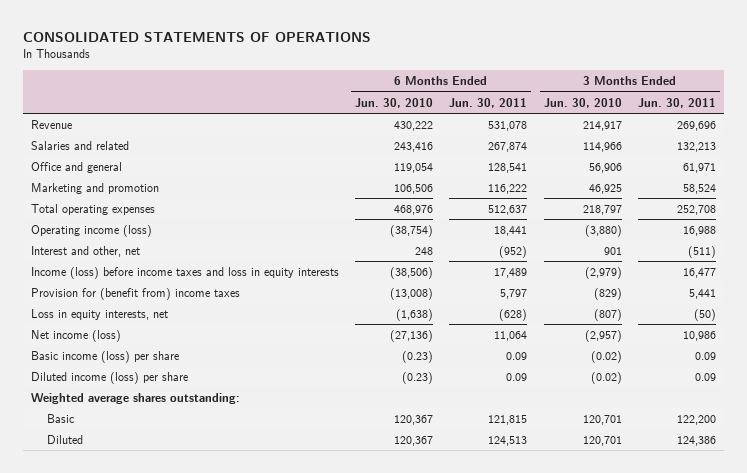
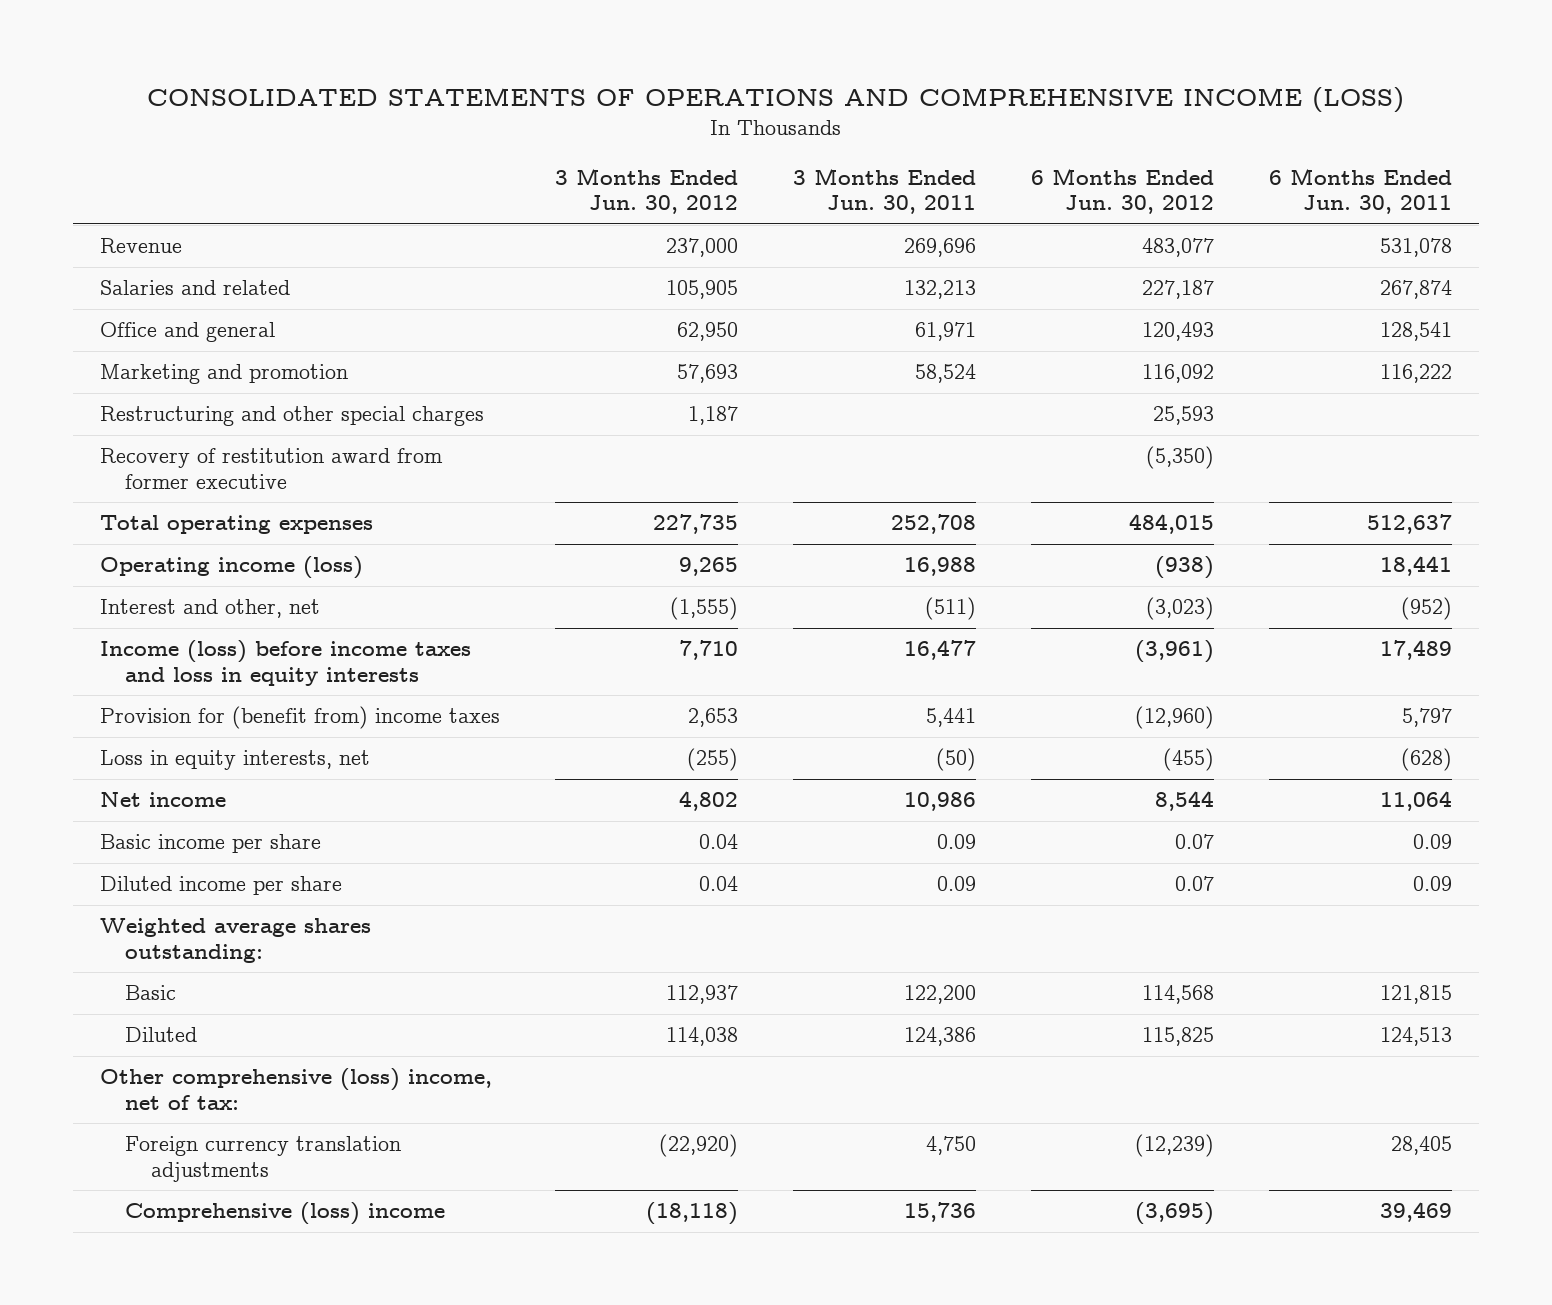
[22,31,371,42] CONSOLIDATED STATEMENTS OF OPERATIONS -> [146,86,1404,113] CONSOLIDATED STATEMENTS OF OPERATIONS AND COMPREHENSIVE INCOME (LOSS)
[355,97,434,108] Jun. 30, 2010 -> none
[543,97,622,108] Jun. 30, 2010 -> none
none -> [554,167,738,215] 3 Months Ended Jun. 30, 2012
none -> [1030,167,1214,215] 6 Months Ended Jun. 30, 2012
none -> [100,406,485,427] Restructuring and other special charges
none -> [100,448,444,489] Recovery of restitution award from former executive
[30,329,121,342] Net income (loss) -> [100,792,227,808] Net income
[30,350,179,363] Basic income (loss) per share -> [100,834,322,854] Basic income per share
[30,371,188,384] Diluted income (loss) per share -> [100,876,343,896] Diluted income per share
none -> [100,1068,493,1110] Other comprehensive (loss) income, net of tax:
none -> [125,1136,402,1182] Foreign currency translation adjustments
none -> [125,1202,446,1226] Comprehensive (loss) income

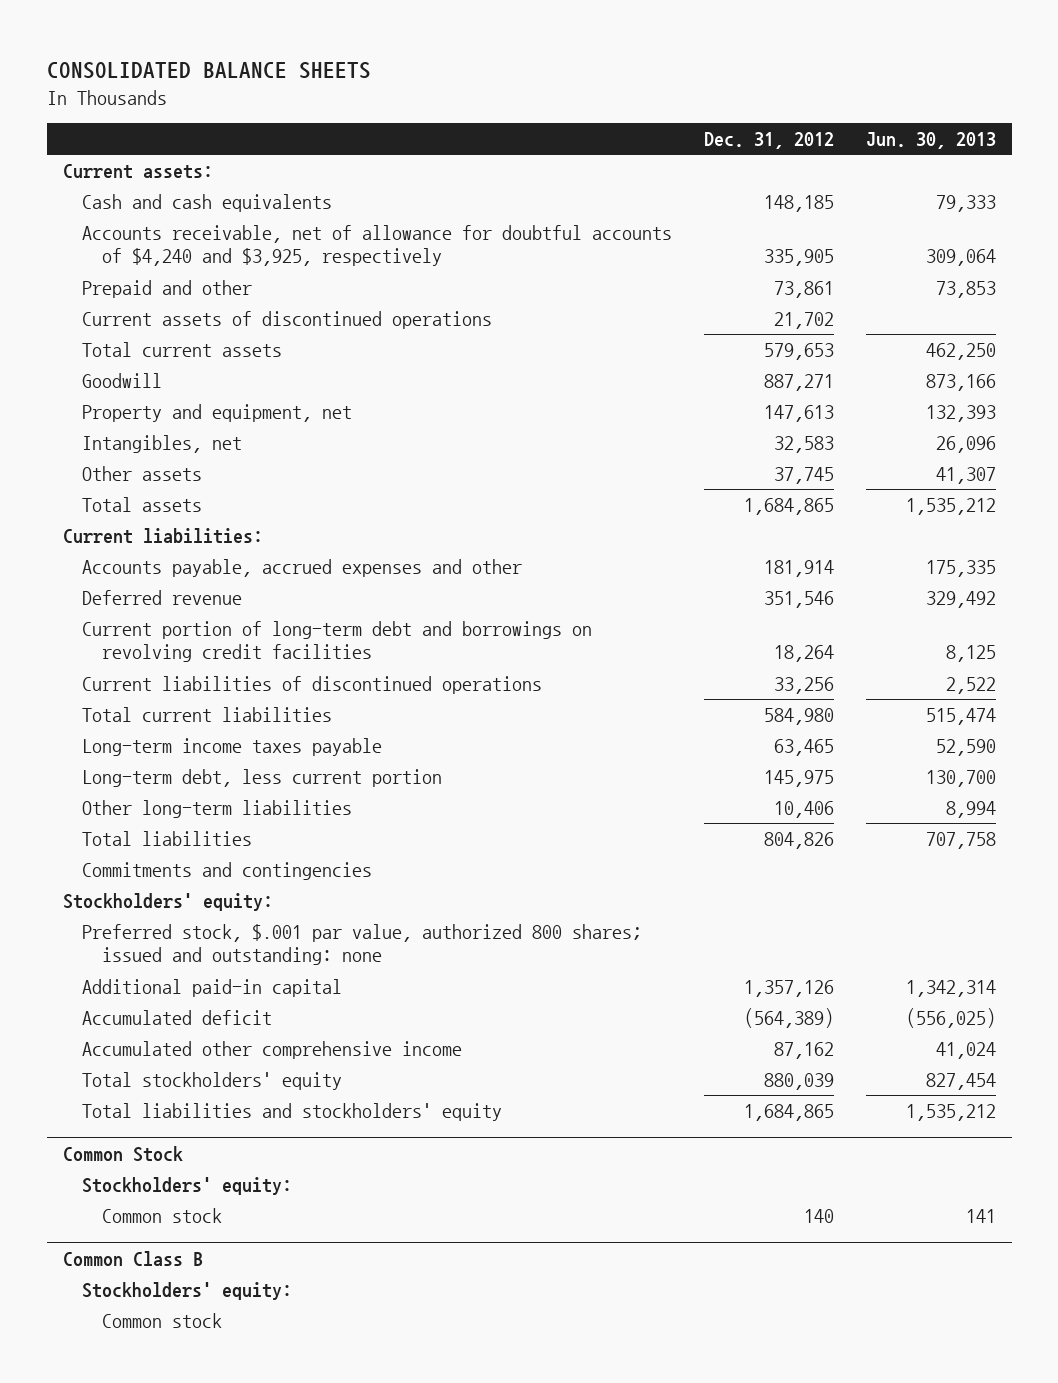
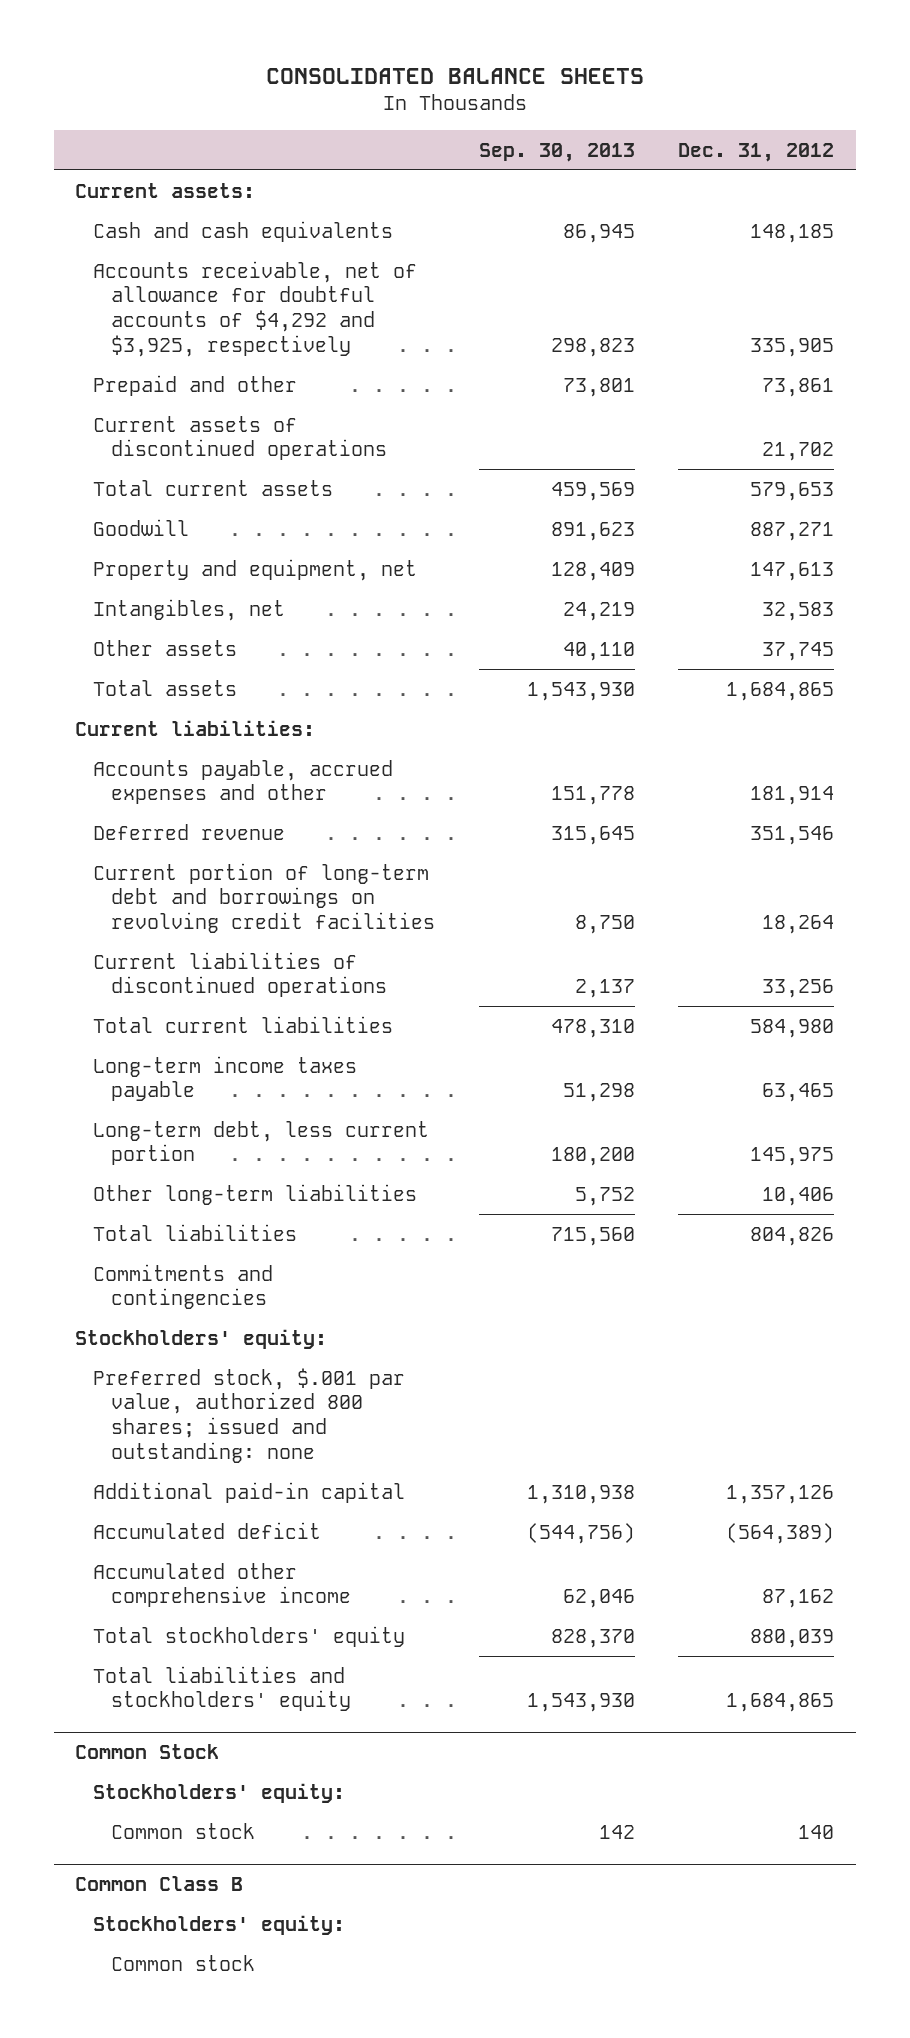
[865,131,996,149] Jun. 30, 2013 -> none
none -> [478,142,635,162] Sep. 30, 2013
[82,224,673,267] Accounts receivable, net of allowance for doubtful accounts of $4,240 and $3,925, respectively -> [93,260,418,358] Accounts receivable, net of allowance for doubtful accounts of $4,292 and $3,925, respectively

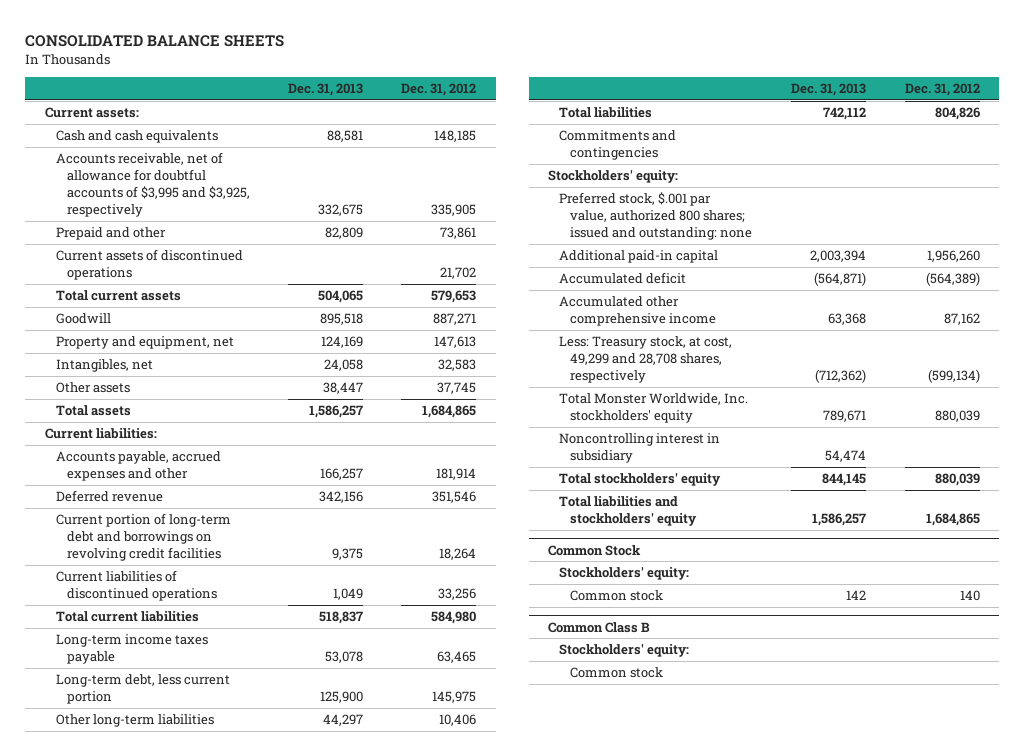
[478,142,635,162] Sep. 30, 2013 -> none
none -> [288,83,364,97] Dec. 31, 2013
[93,260,418,358] Accounts receivable, net of allowance for doubtful accounts of $4,292 and $3,925, respectively -> [55,152,251,218] Accounts receivable, net of allowance for doubtful accounts of $3,995 and $3,925, respectively
[726,1484,835,1504] 1,357,126 -> [926,250,980,263] 1,956,260
none -> [558,336,732,384] Less: Treasury stock, at cost, 49,299 and 28,708 shares, respectively
none -> [558,393,748,424] Total Monster Worldwide, Inc. stockholders' equity
none -> [558,433,720,464] Noncontrolling interest in subsidiary

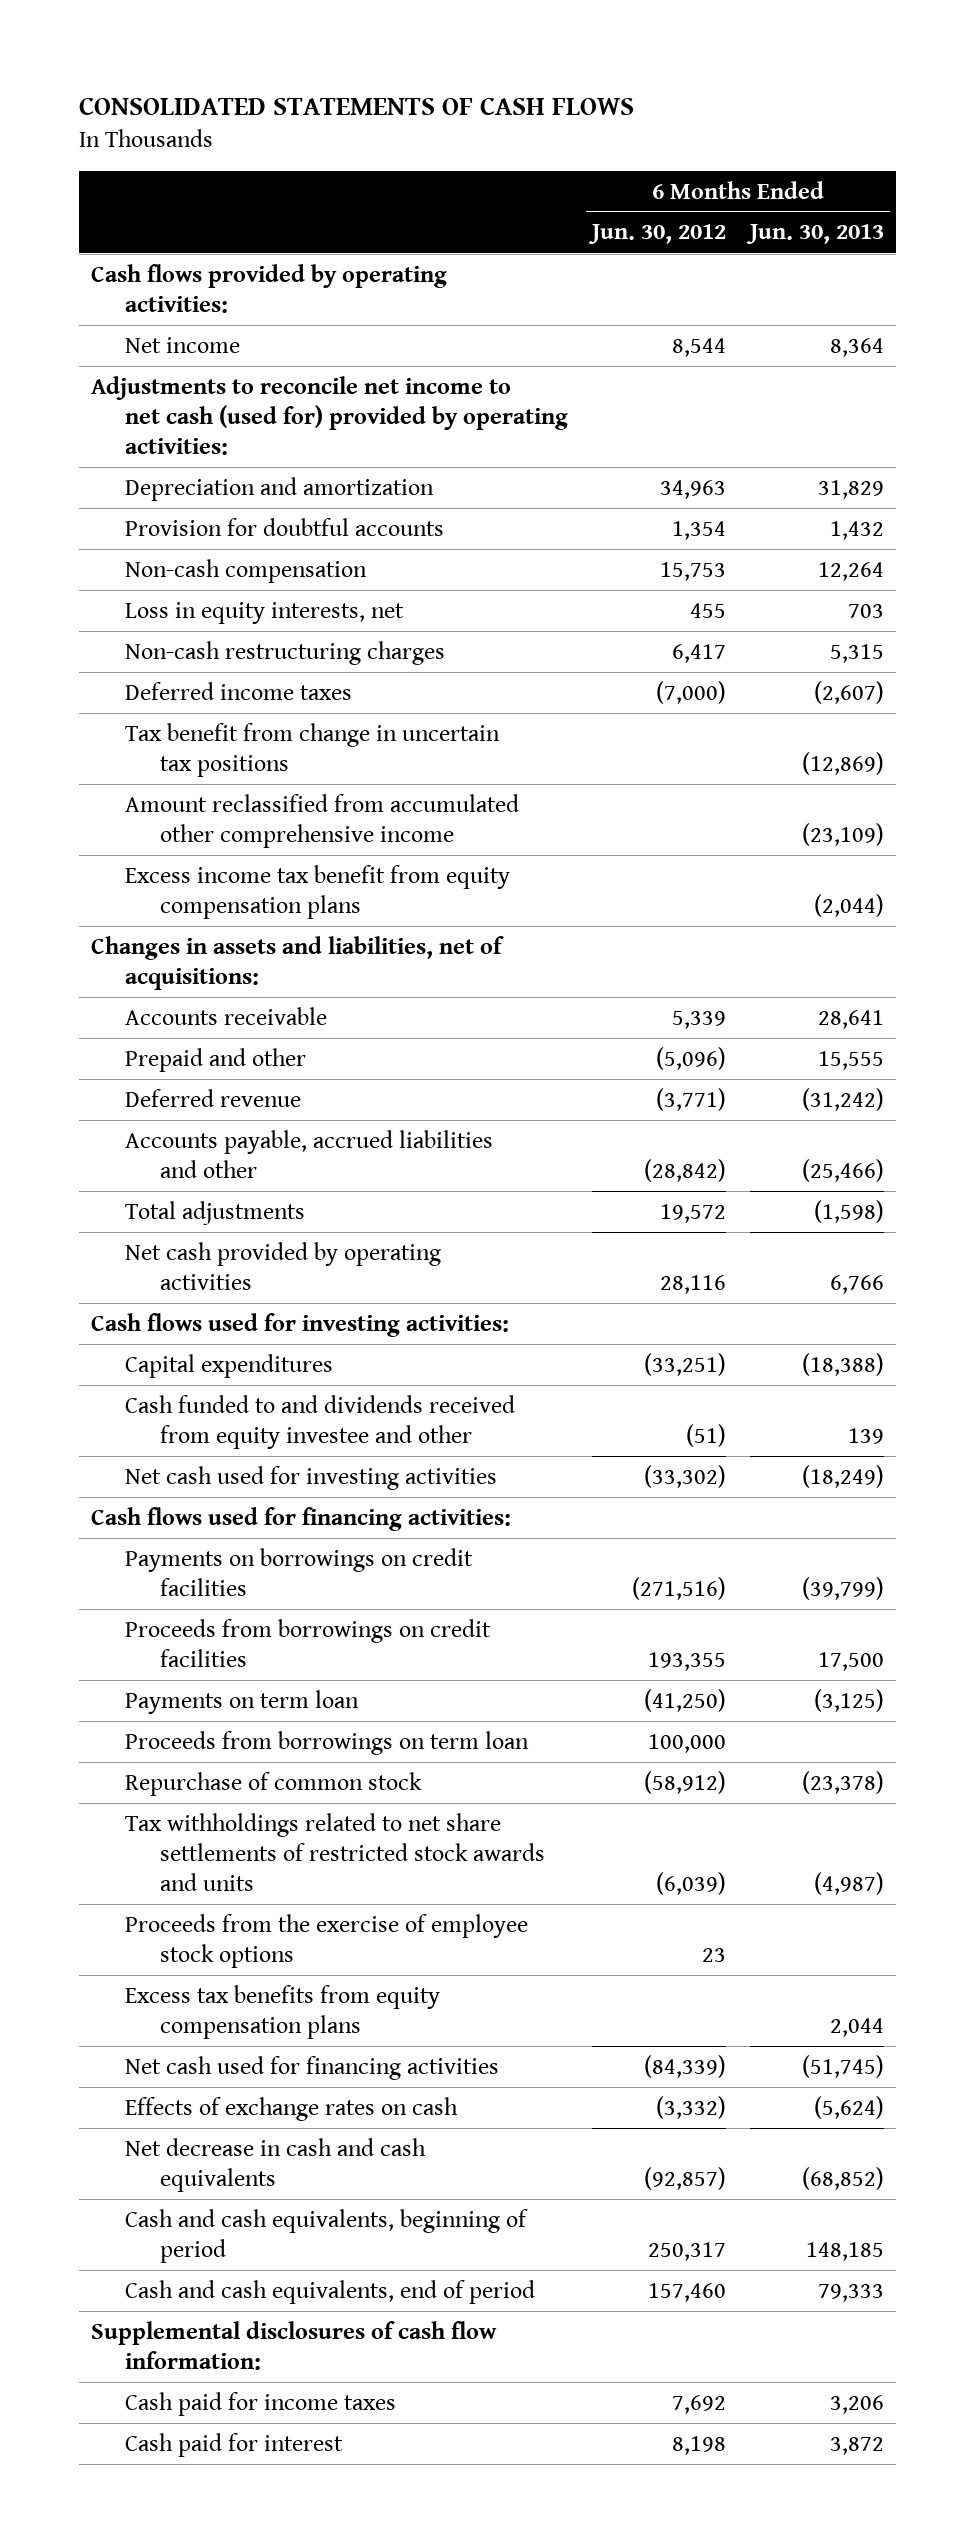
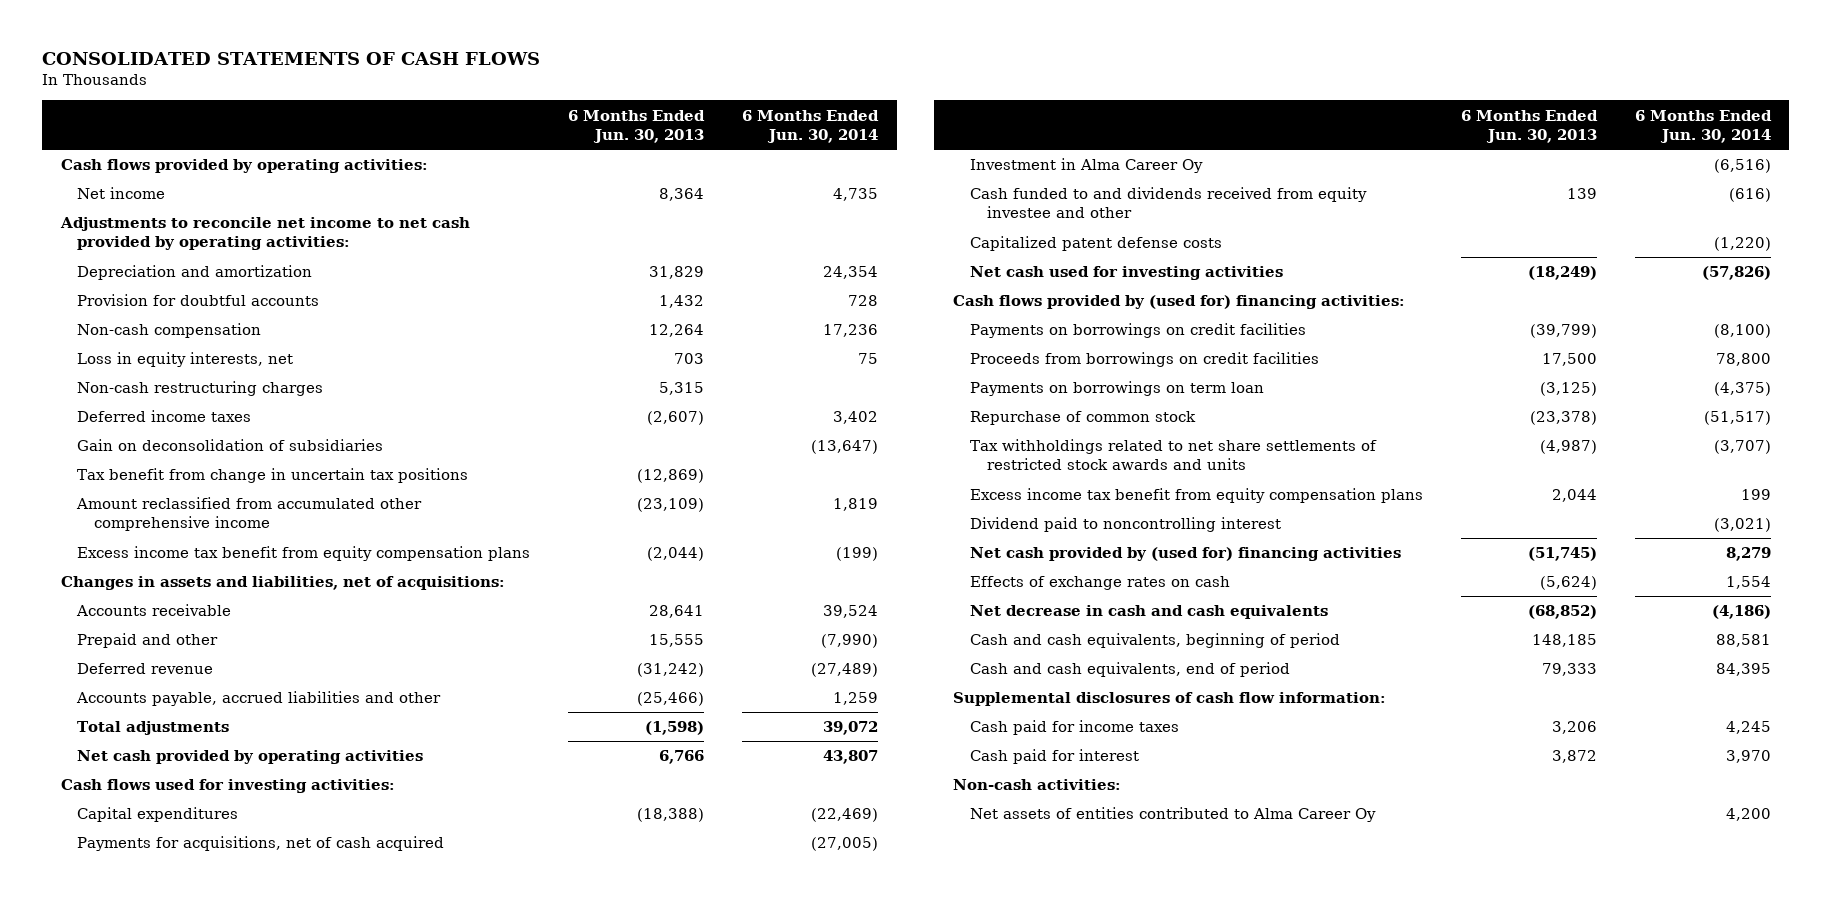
[587,224,726,245] Jun. 30, 2012 -> none
none -> [741,109,879,143] 6 Months Ended Jun. 30, 2014
[90,375,569,455] Adjustments to reconcile net income to net cash (used for) provided by operating activities: -> [59,217,470,251] Adjustments to reconcile net income to net cash provided by operating activities:
none -> [77,439,384,452] Gain on deconsolidation of subsidiaries
none -> [77,836,445,852] Payments for acquisitions, net of cash acquired
none -> [969,158,1203,174] Investment in Alma Career Oy
none -> [969,236,1222,252] Capitalized patent defense costs
[90,1506,511,1531] Cash flows used for financing activities: -> [953,295,1406,310] Cash flows provided by (used for) financing activities:
[125,1730,530,1755] Proceeds from borrowings on term loan -> none
[125,1689,360,1714] Payments on term loan -> [969,381,1264,397] Payments on borrowings on term loan
[125,1913,529,1968] Proceeds from the exercise of employee stock options -> none
[125,1984,441,2039] Excess tax benefits from equity compensation plans -> [969,488,1423,504] Excess income tax benefit from equity compensation plans
none -> [969,517,1281,533] Dividend paid to noncontrolling interest
[125,2055,500,2080] Net cash used for financing activities -> [969,547,1401,562] Net cash provided by (used for) financing activities
none -> [953,779,1122,791] Non-cash activities:
none -> [969,807,1376,823] Net assets of entities contributed to Alma Career Oy

